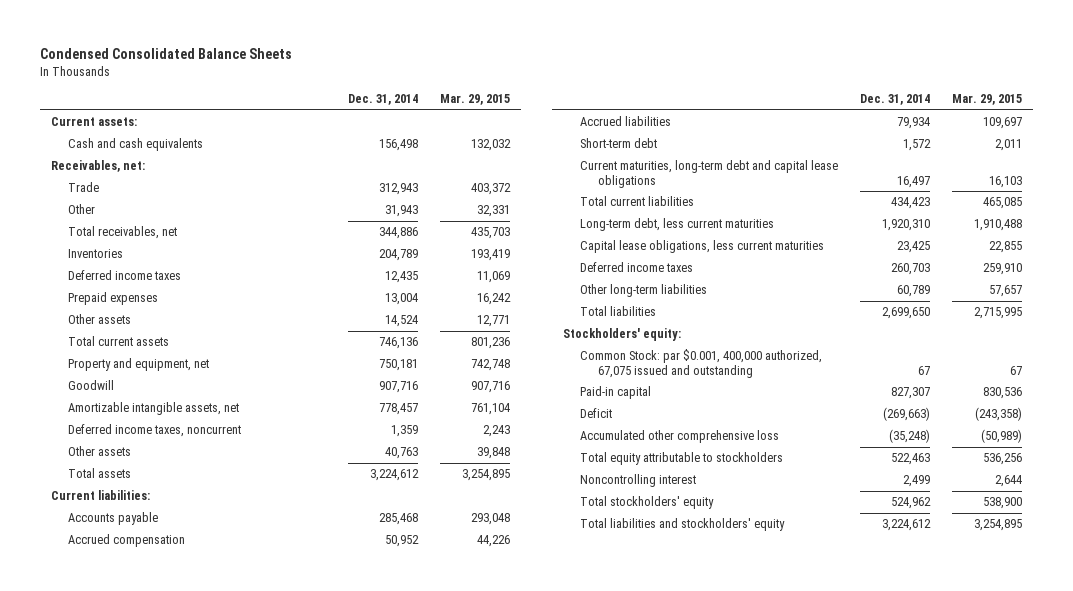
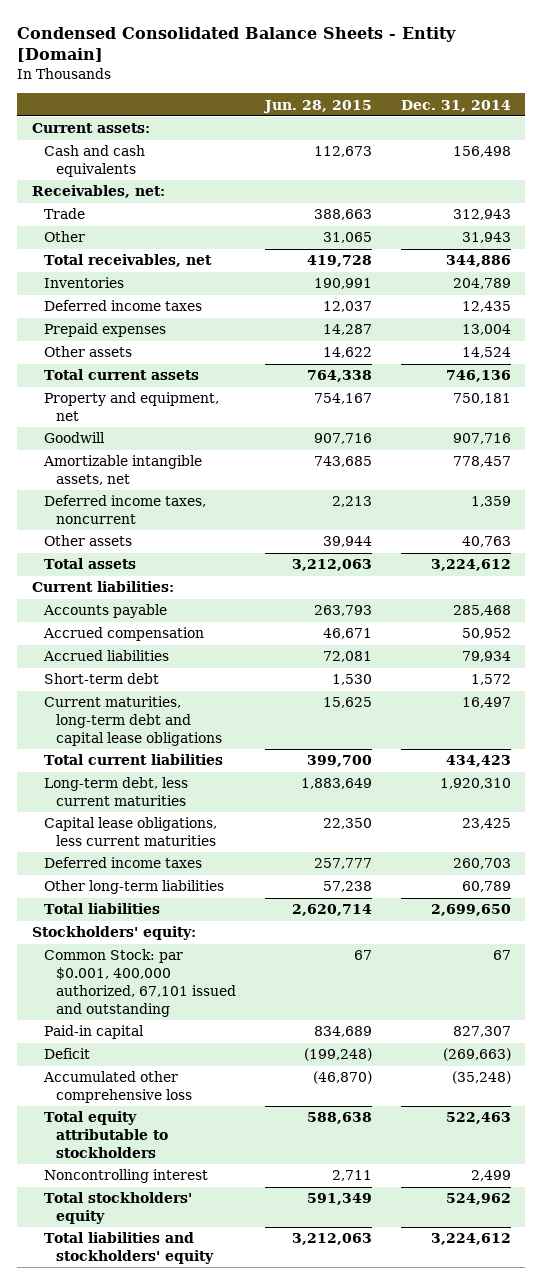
[39,48,292,60] Condensed Consolidated Balance Sheets -> [17,26,457,63] Condensed Consolidated Balance Sheets - Entity [Domain]
[440,94,511,106] Mar. 29, 2015 -> none
none -> [262,99,372,113] Jun. 28, 2015
[580,349,823,378] Common Stock: par $0.001, 400,000 authorized, 67,075 issued and outstanding -> [43,949,236,1017] Common Stock: par $0.001, 400,000 authorized, 67,101 issued and outstanding

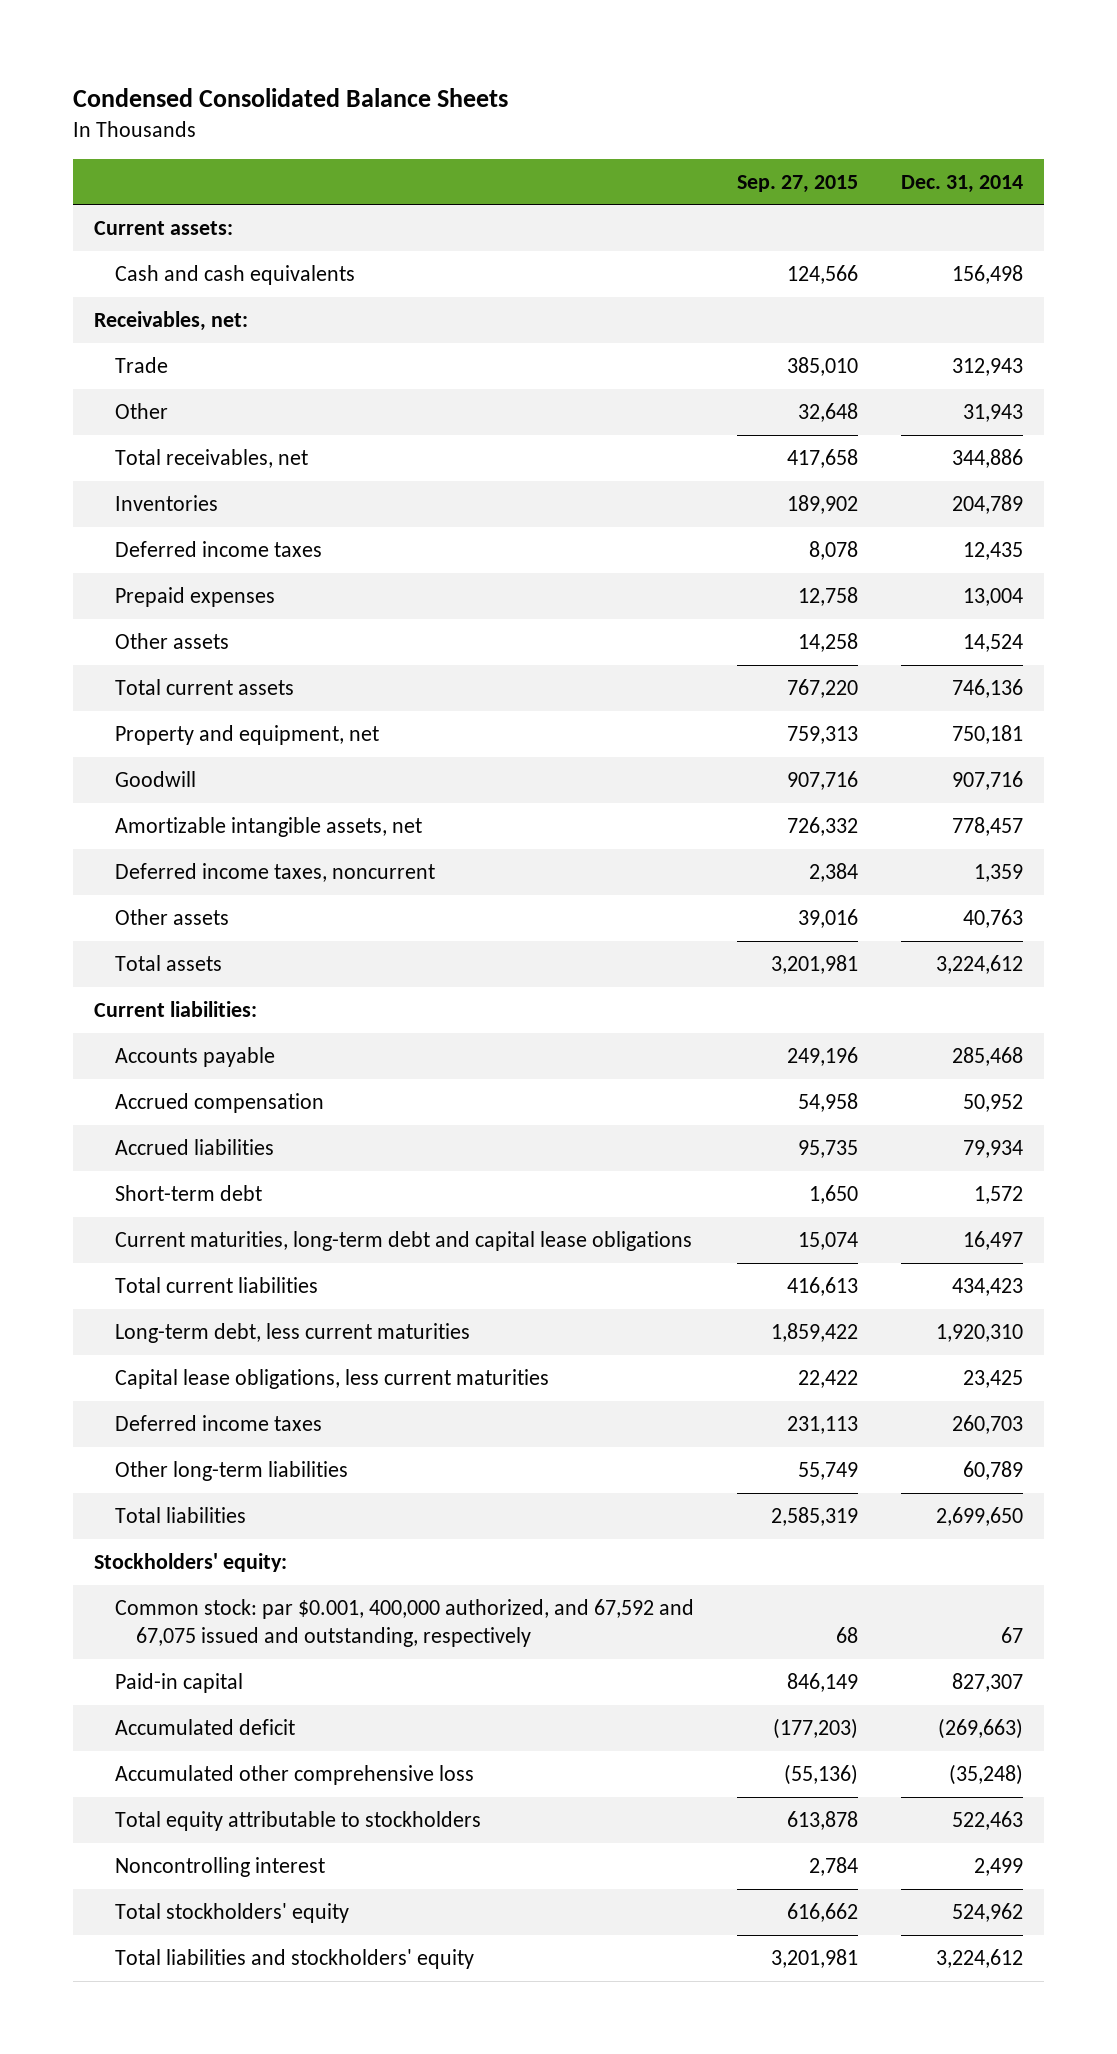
[17,26,457,63] Condensed Consolidated Balance Sheets - Entity [Domain] -> [72,87,508,107] Condensed Consolidated Balance Sheets
[262,99,372,113] Jun. 28, 2015 -> none
none -> [736,174,858,193] Sep. 27, 2015
[43,949,236,1017] Common Stock: par $0.001, 400,000 authorized, 67,101 issued and outstanding -> [114,1599,694,1648] Common stock: par $0.001, 400,000 authorized, and 67,592 and 67,075 issued and outstanding, respectively
[43,1048,90,1060] Deficit -> [114,1719,295,1736] Accumulated deficit

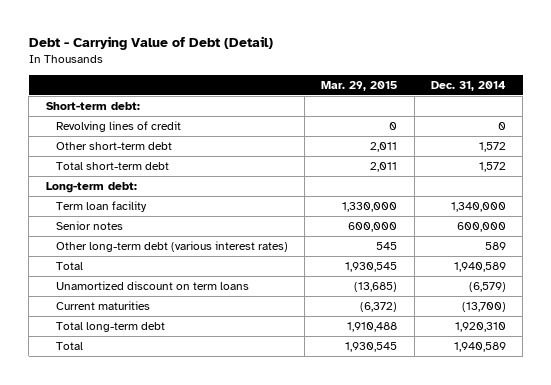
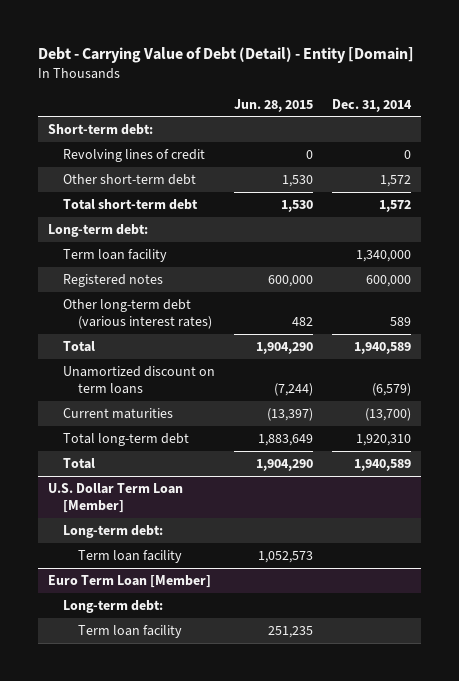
[28,36,273,51] Debt - Carrying Value of Debt (Detail) -> [37,47,414,64] Debt - Carrying Value of Debt (Detail) - Entity [Domain]
[321,80,398,91] Mar. 29, 2015 -> none
none -> [234,98,314,112] Jun. 28, 2015
[56,220,124,230] Senior notes -> [62,273,163,287] Registered notes
none -> [47,482,183,513] U.S. Dollar Term Loan [Member]
none -> [62,524,163,538] Long-term debt:
none -> [78,549,183,563] Term loan facility
none -> [47,574,211,588] Euro Term Loan [Member]
none -> [62,599,163,613] Long-term debt:
none -> [78,624,183,638] Term loan facility

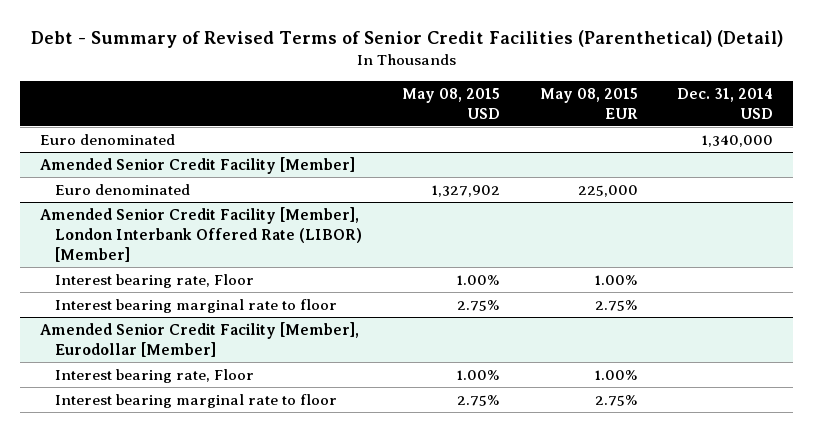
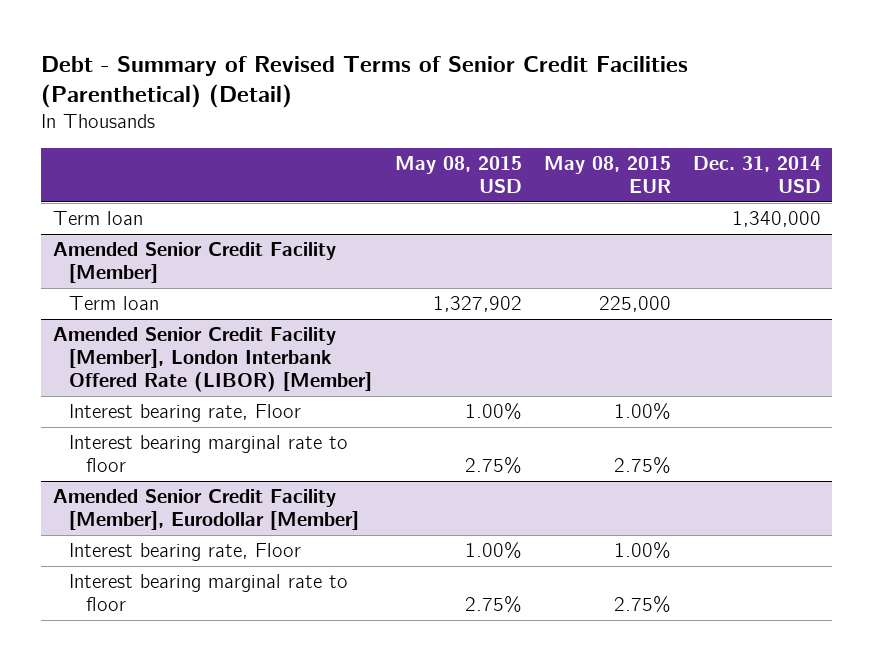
[40,133,176,145] Euro denominated -> [52,211,143,226] Term loan
[55,183,191,195] Euro denominated -> [69,296,160,311] Term loan

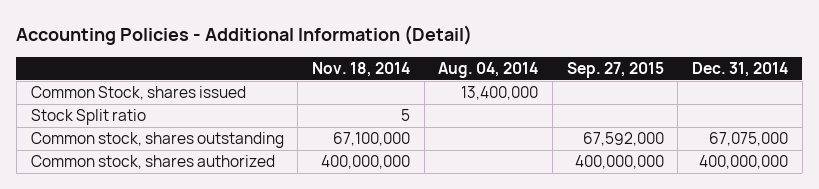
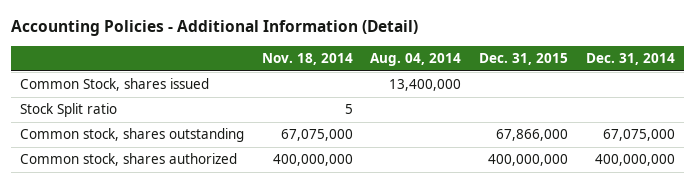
[566,61,664,78] Sep. 27, 2015 -> none
none -> [479,53,569,66] Dec. 31, 2015
[333,132,411,147] 67,100,000 -> [280,129,353,142] 67,075,000

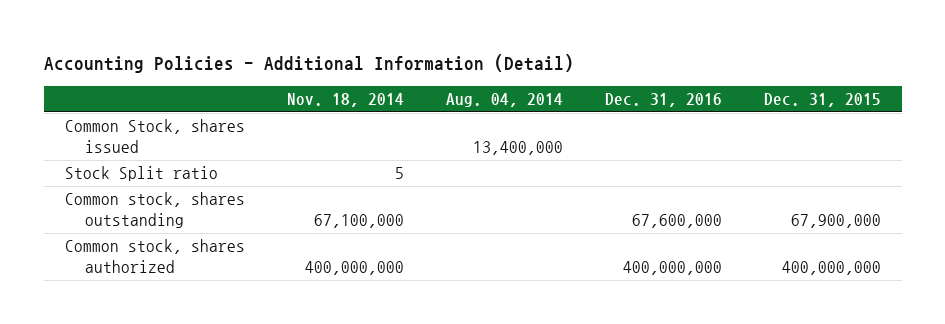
[585,53,675,66] Dec. 31, 2014 -> none
none -> [604,93,722,108] Dec. 31, 2016
[280,129,353,142] 67,075,000 -> [313,214,404,229] 67,100,000
[496,129,569,142] 67,866,000 -> [790,214,881,229] 67,900,000

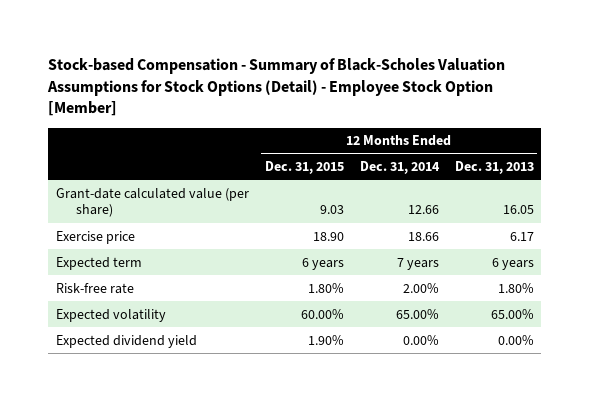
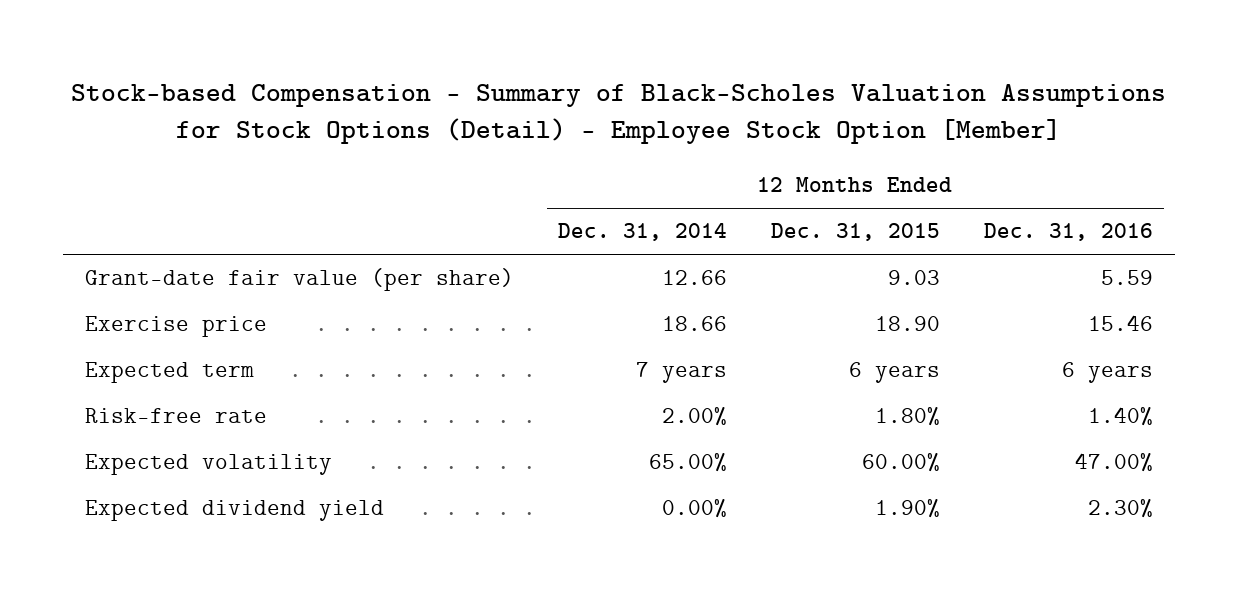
[454,161,534,175] Dec. 31, 2013 -> none
none -> [983,223,1153,242] Dec. 31, 2016
[55,187,249,218] Grant-date calculated value (per share) -> [85,268,515,292] Grant-date fair value (per share)

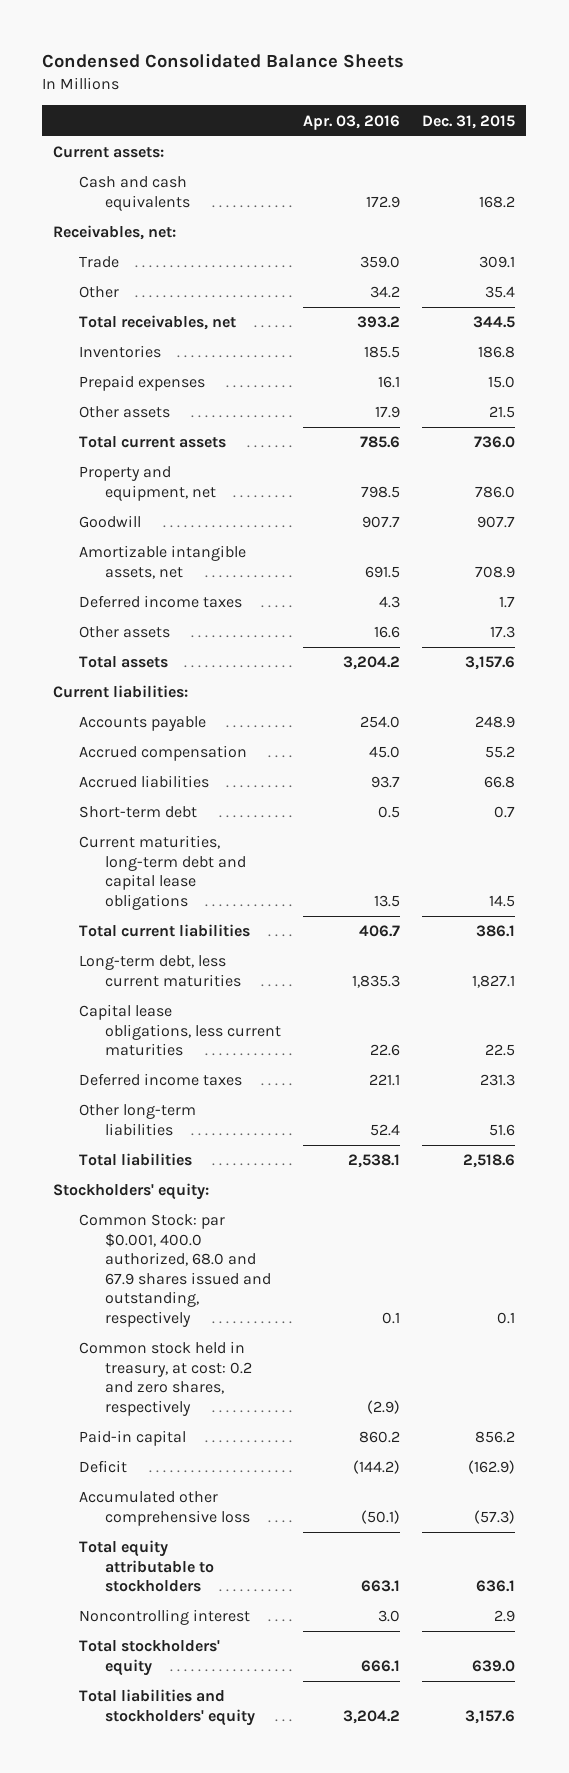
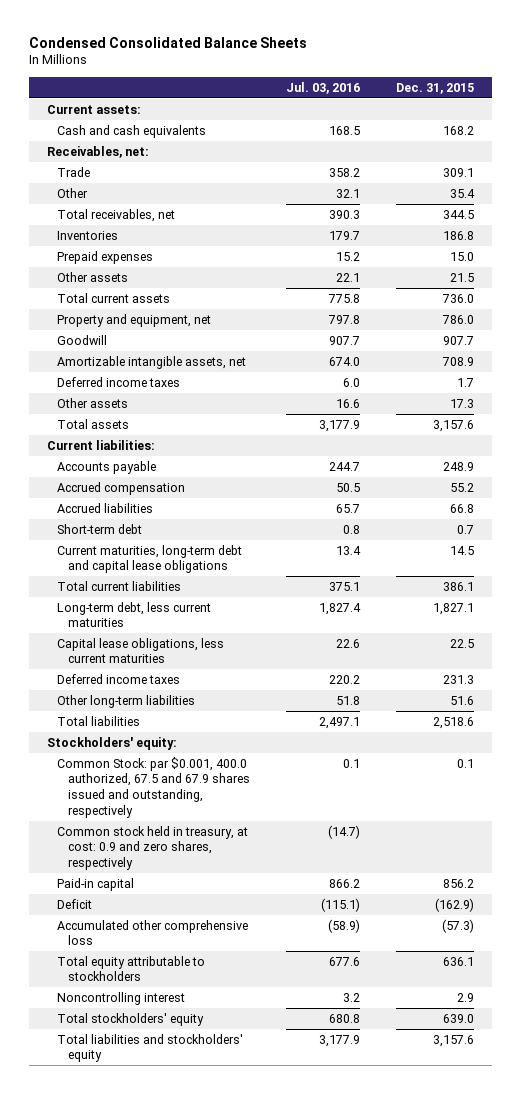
[302,114,400,130] Apr. 03, 2016 -> none
none -> [286,81,361,94] Jul. 03, 2016
[79,1214,271,1327] Common Stock: par $0.001, 400.0 authorized, 68.0 and 67.9 shares issued and outstanding, respectively -> [57,756,250,818] Common Stock: par $0.001, 400.0 authorized, 67.5 and 67.9 shares issued and outstanding, respectively
[79,1341,252,1416] Common stock held in treasury, at cost: 0.2 and zero shares, respectively -> [57,825,249,870] Common stock held in treasury, at cost: 0.9 and zero shares, respectively

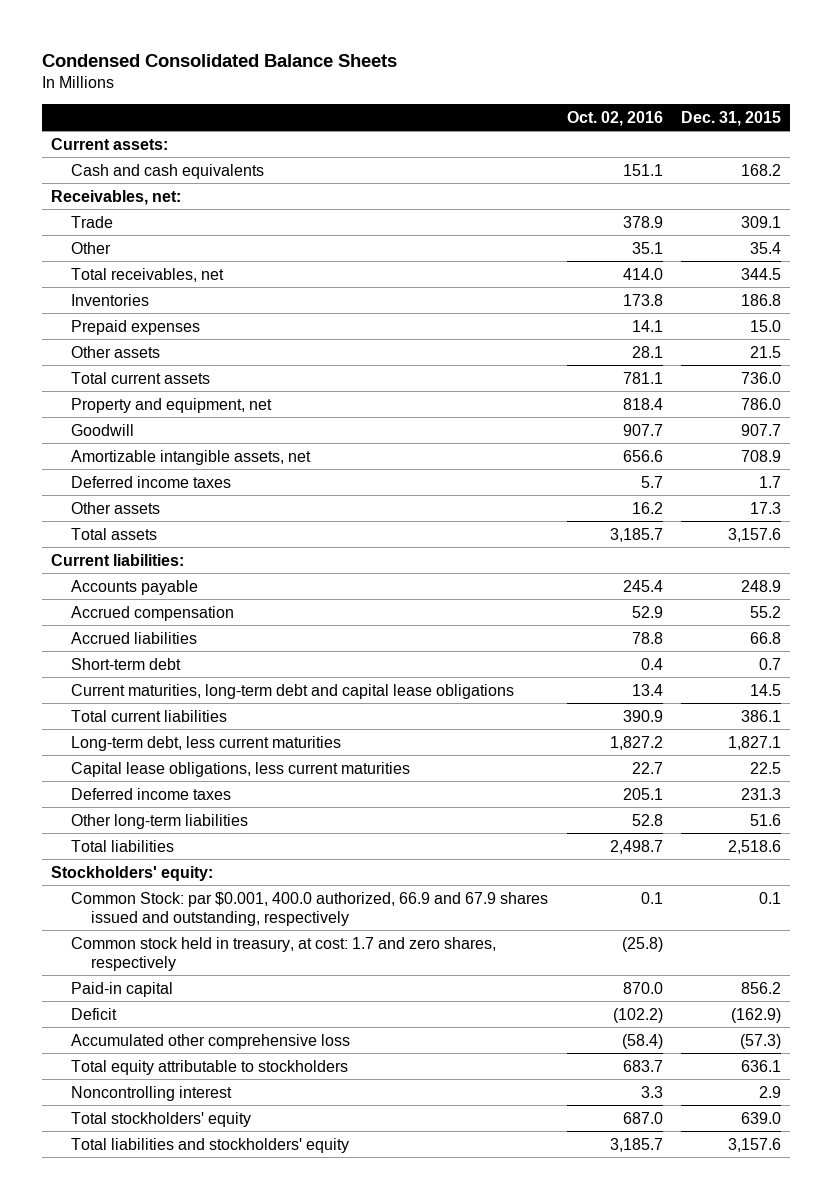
[286,81,361,94] Jul. 03, 2016 -> none
none -> [566,110,663,126] Oct. 02, 2016
[57,756,250,818] Common Stock: par $0.001, 400.0 authorized, 67.5 and 67.9 shares issued and outstanding, respectively -> [71,891,549,926] Common Stock: par $0.001, 400.0 authorized, 66.9 and 67.9 shares issued and outstanding, respectively
[57,825,249,870] Common stock held in treasury, at cost: 0.9 and zero shares, respectively -> [71,936,497,971] Common stock held in treasury, at cost: 1.7 and zero shares, respectively

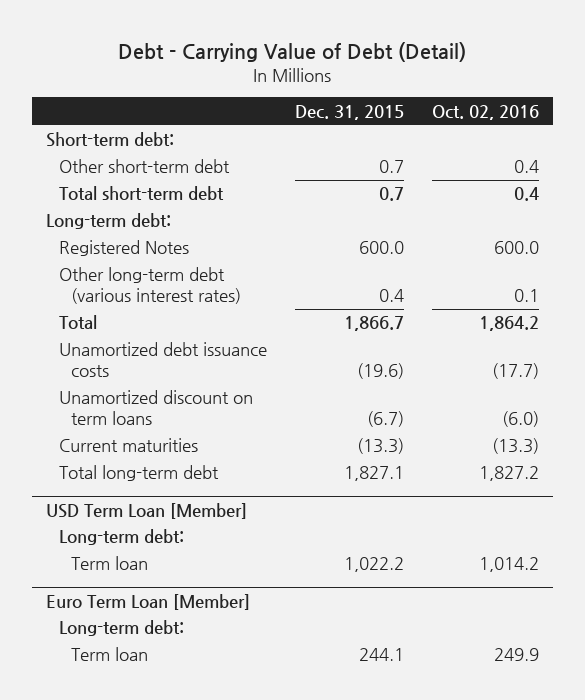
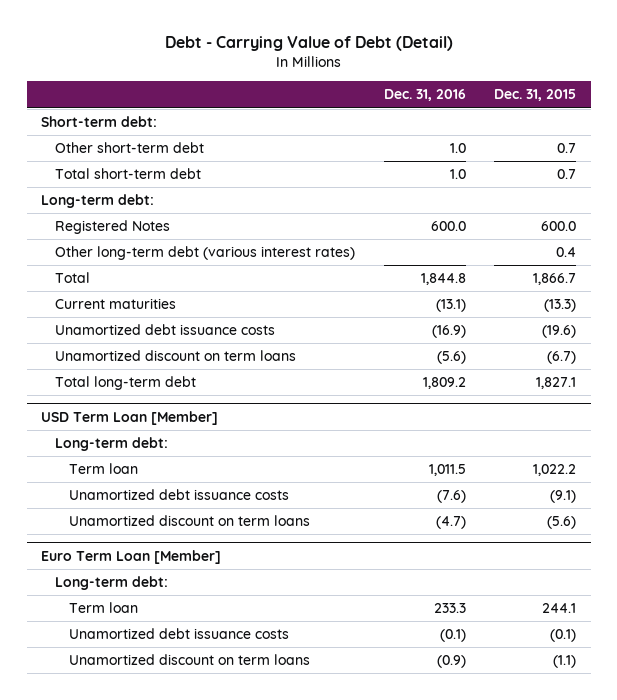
[431,104,539,120] Oct. 02, 2016 -> none
none -> [383,89,466,102] Dec. 31, 2016
[58,438,198,453] Current maturities -> [55,298,177,310] Current maturities
none -> [69,489,290,501] Unamortized debt issuance costs
none -> [69,515,311,527] Unamortized discount on term loans
none -> [69,628,290,640] Unamortized debt issuance costs
none -> [69,654,311,666] Unamortized discount on term loans

